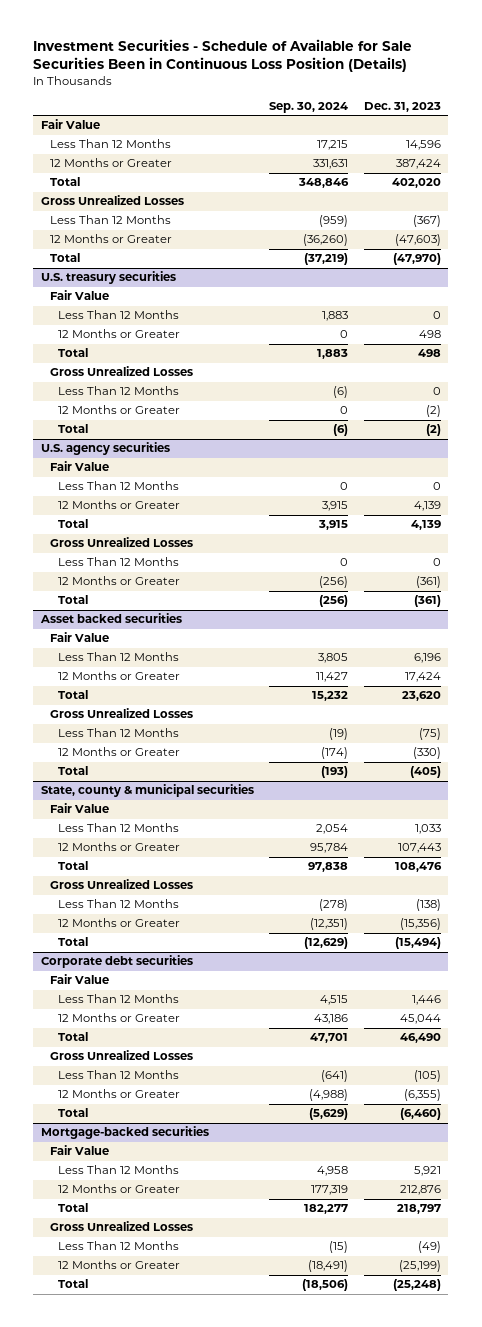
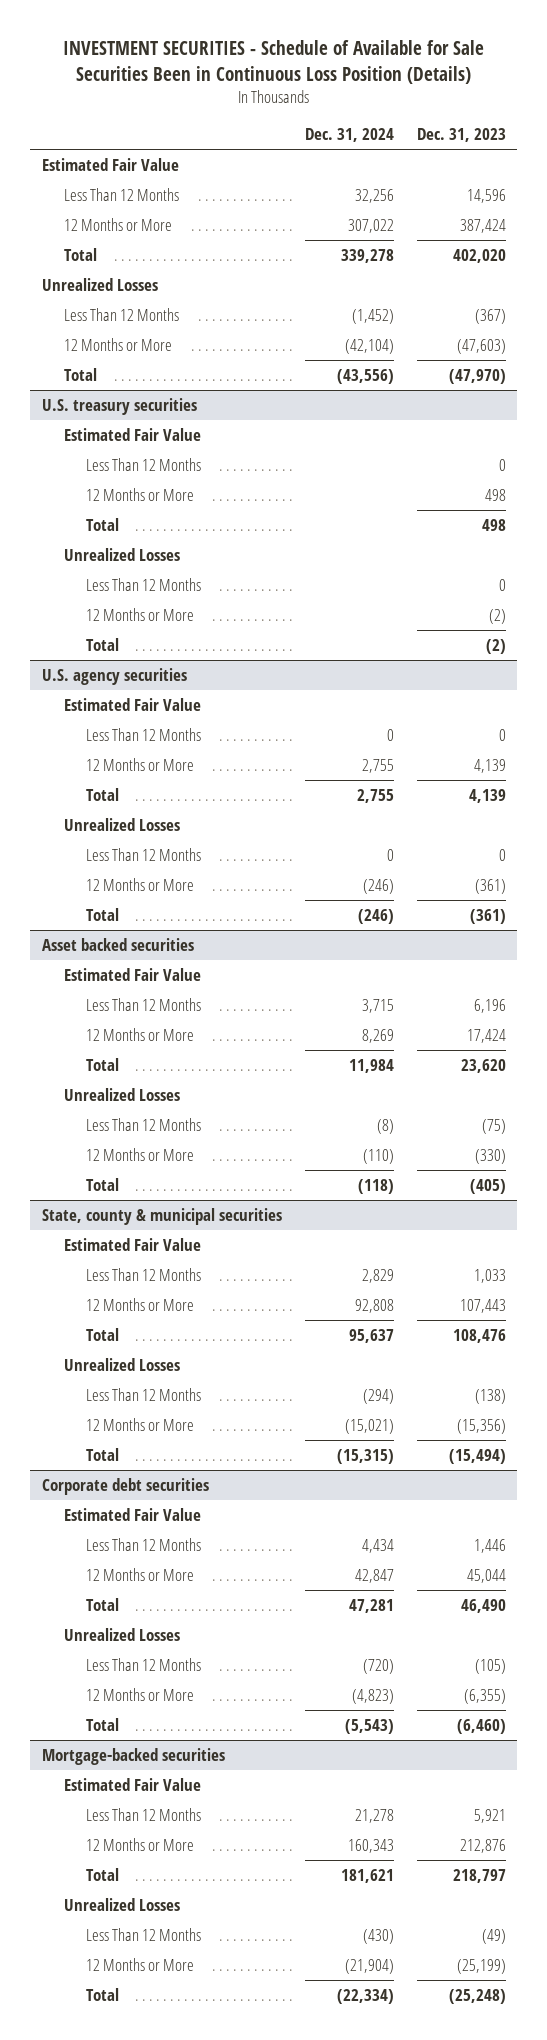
[33,39,413,73] Investment Securities - Schedule of Available for Sale Securities Been in Continuous Loss Position (Details) -> [62,40,484,84] INVESTMENT SECURITIES - Schedule of Available for Sale Securities Been in Continuous Loss Position (Details)
[269,101,349,113] Sep. 30, 2024 -> none
none -> [304,127,394,142] Dec. 31, 2024
[41,119,101,130] Fair Value -> [41,157,179,171] Estimated Fair Value
[49,158,172,168] 12 Months or Greater -> [63,217,172,231] 12 Months or More
[41,195,185,206] Gross Unrealized Losses -> [41,277,158,291] Unrealized Losses
[49,234,172,244] 12 Months or Greater -> [63,337,172,351] 12 Months or More
[49,290,109,301] Fair Value -> [63,427,201,441] Estimated Fair Value
[57,329,180,339] 12 Months or Greater -> [85,487,194,501] 12 Months or More
[49,366,193,377] Gross Unrealized Losses -> [63,547,180,561] Unrealized Losses
[57,405,180,415] 12 Months or Greater -> [85,607,194,621] 12 Months or More
[49,461,109,472] Fair Value -> [63,697,201,711] Estimated Fair Value
[57,500,180,510] 12 Months or Greater -> [85,757,194,771] 12 Months or More
[49,537,193,548] Gross Unrealized Losses -> [63,817,180,831] Unrealized Losses
[57,576,180,586] 12 Months or Greater -> [85,877,194,891] 12 Months or More
[49,632,109,643] Fair Value -> [63,967,201,981] Estimated Fair Value
[57,671,180,681] 12 Months or Greater -> [85,1027,194,1041] 12 Months or More
[49,708,193,719] Gross Unrealized Losses -> [63,1087,180,1101] Unrealized Losses
[57,747,180,757] 12 Months or Greater -> [85,1147,194,1161] 12 Months or More
[49,803,109,814] Fair Value -> [63,1237,201,1251] Estimated Fair Value
[57,842,180,852] 12 Months or Greater -> [85,1297,194,1311] 12 Months or More
[49,879,193,890] Gross Unrealized Losses -> [63,1357,180,1371] Unrealized Losses
[57,918,180,928] 12 Months or Greater -> [85,1417,194,1431] 12 Months or More
[49,974,109,985] Fair Value -> [63,1507,201,1521] Estimated Fair Value
[57,1013,180,1023] 12 Months or Greater -> [85,1567,194,1581] 12 Months or More
[49,1050,193,1061] Gross Unrealized Losses -> [63,1627,180,1641] Unrealized Losses
[57,1089,180,1099] 12 Months or Greater -> [85,1687,194,1701] 12 Months or More
[49,1145,109,1156] Fair Value -> [63,1777,201,1791] Estimated Fair Value
[57,1184,180,1194] 12 Months or Greater -> [85,1837,194,1851] 12 Months or More
[49,1221,193,1232] Gross Unrealized Losses -> [63,1897,180,1911] Unrealized Losses
[57,1260,180,1270] 12 Months or Greater -> [85,1957,194,1971] 12 Months or More

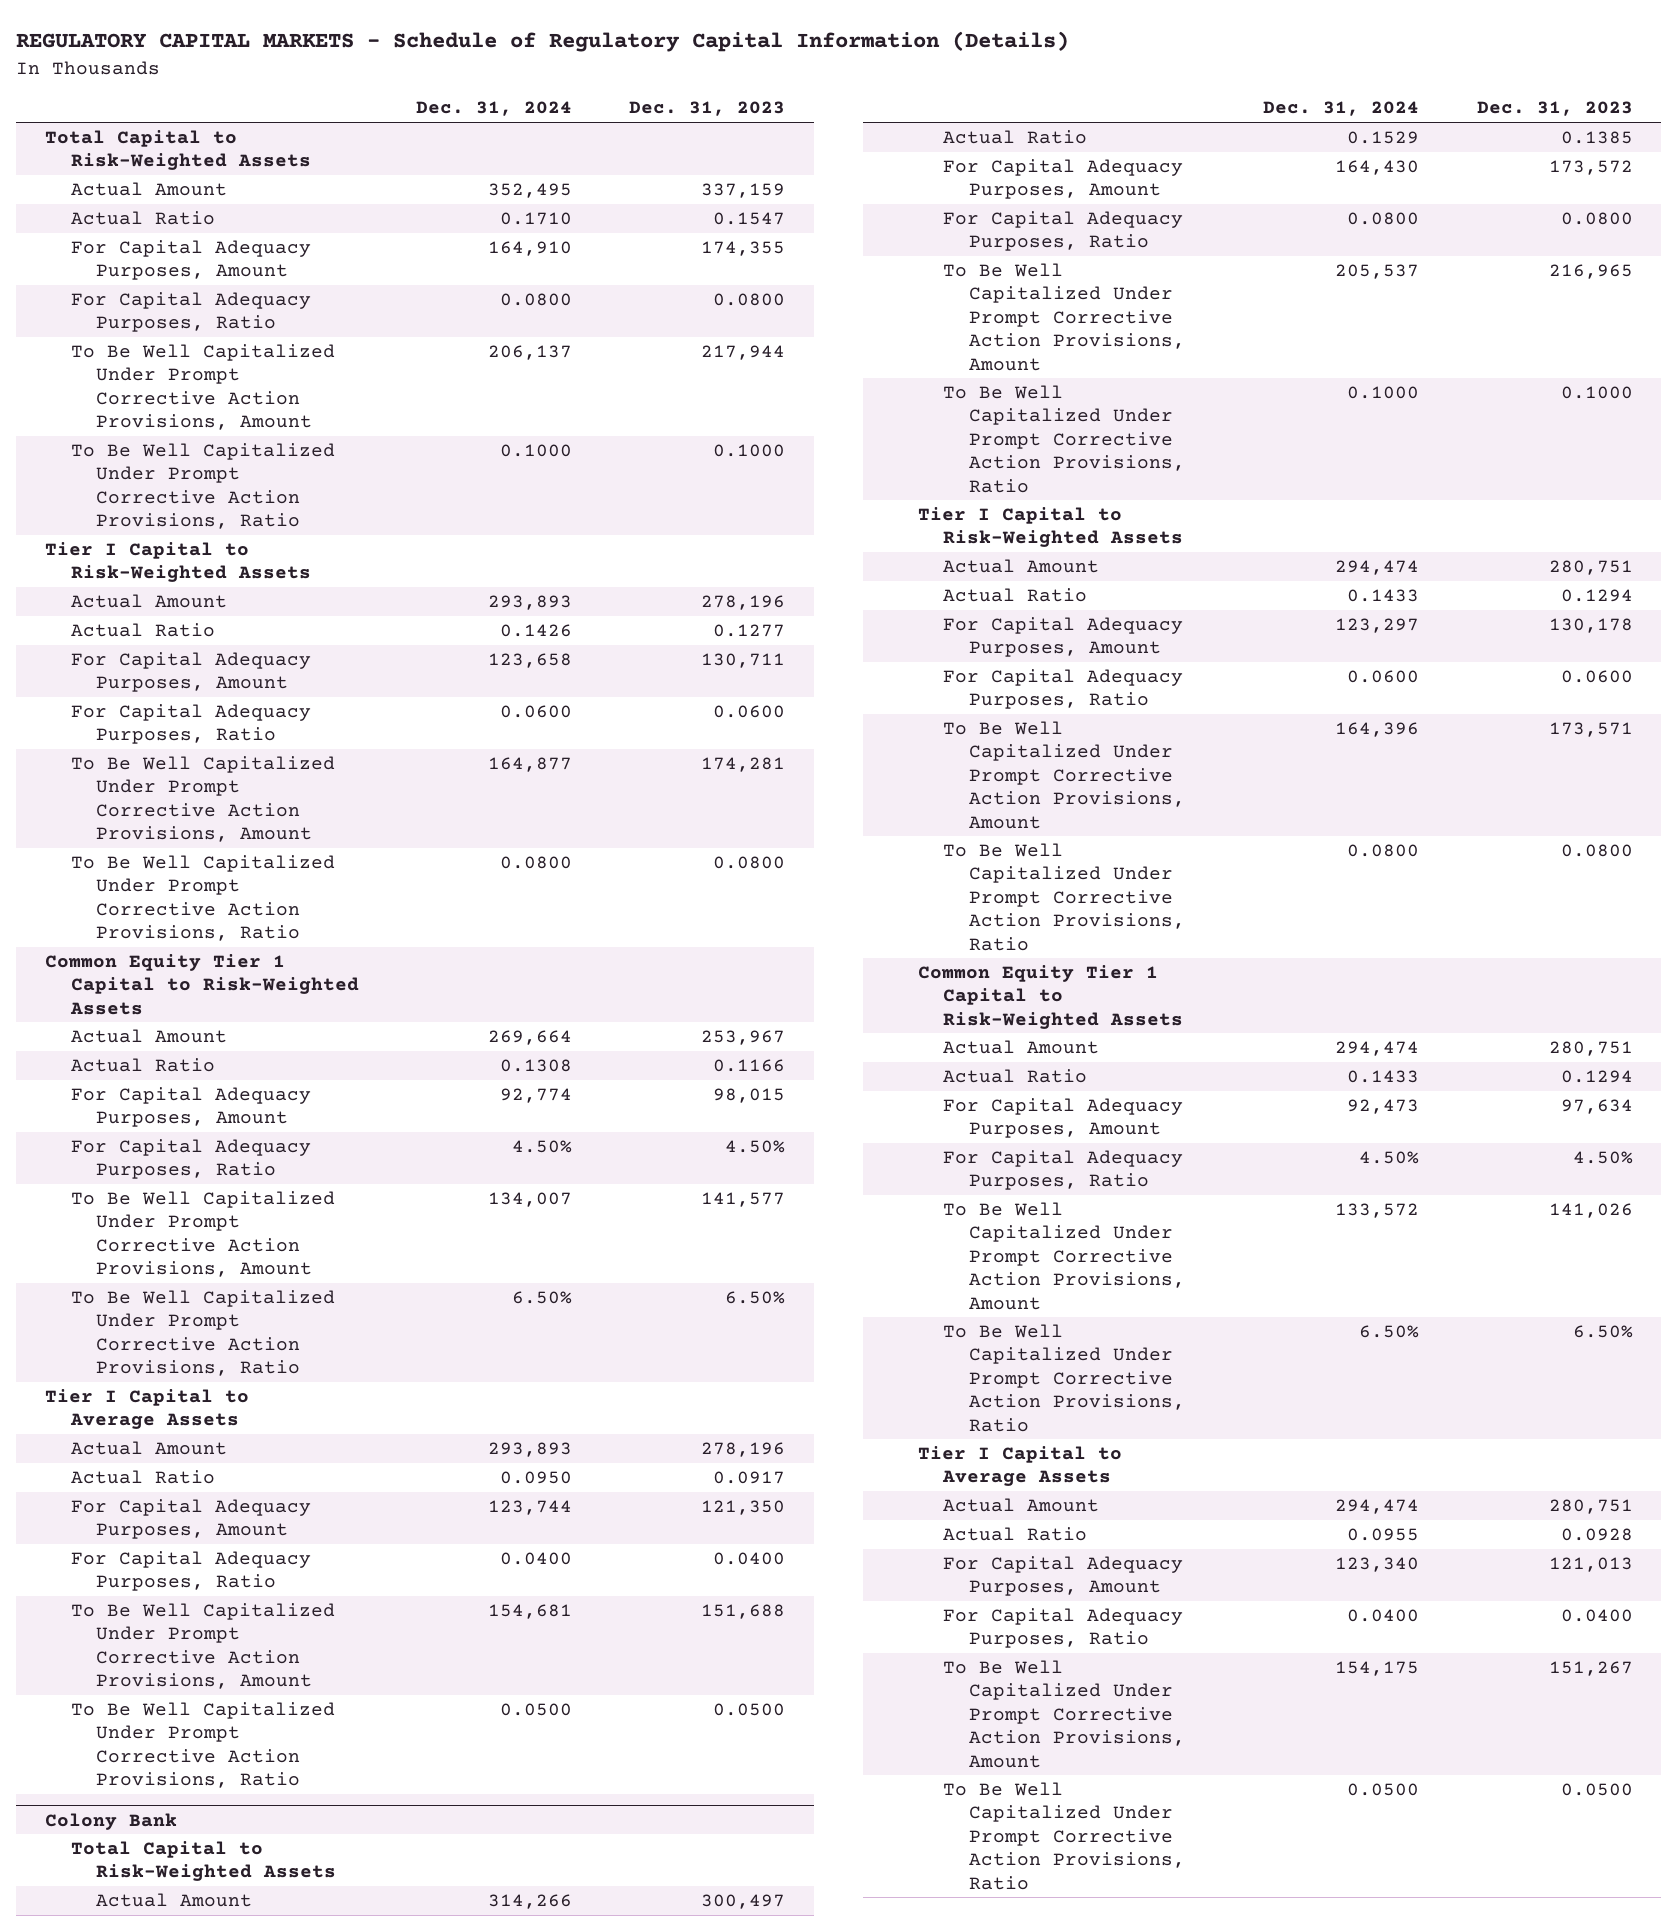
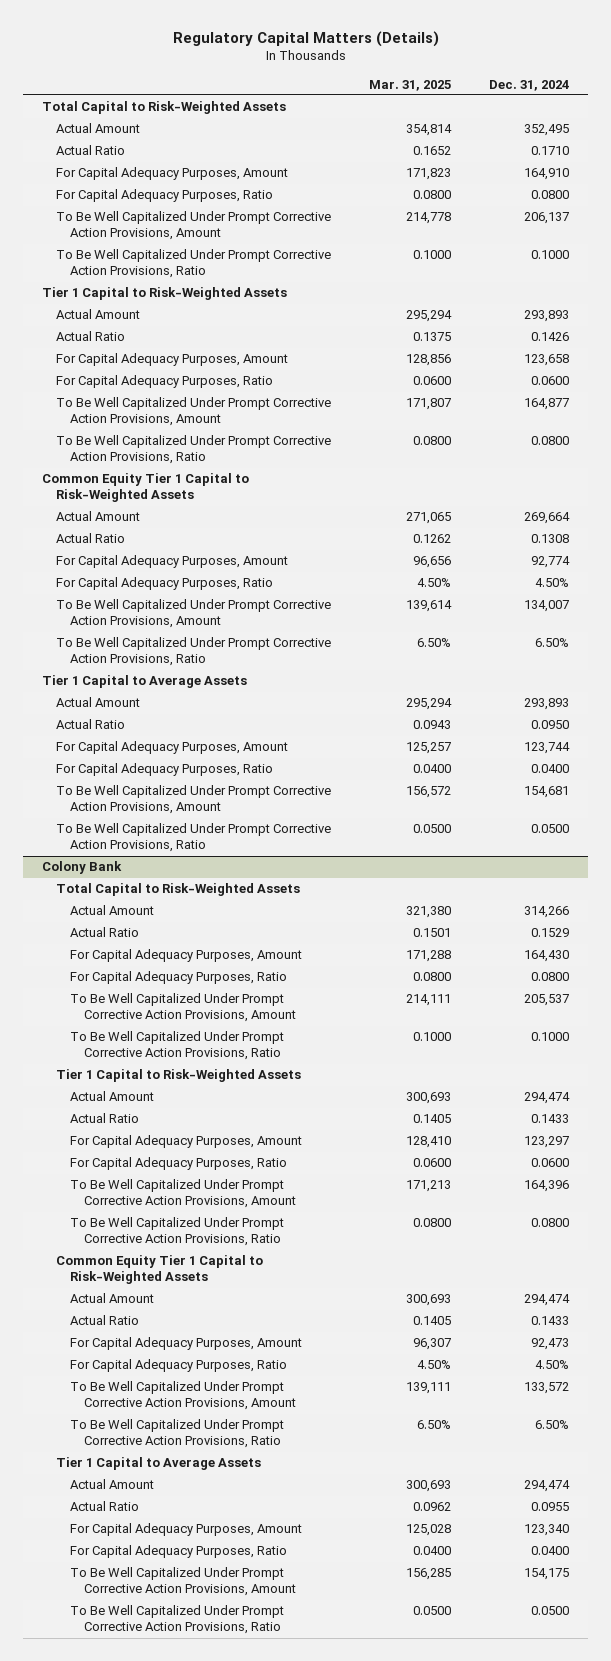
[16,31,1070,53] REGULATORY CAPITAL MARKETS - Schedule of Regulatory Capital Information (Details) -> [172,30,439,47] Regulatory Capital Matters (Details)
[629,101,786,117] Dec. 31, 2023 -> none
none -> [369,79,452,91] Mar. 31, 2025
[45,542,311,583] Tier I Capital to Risk-Weighted Assets -> [41,287,287,301] Tier 1 Capital to Risk-Weighted Assets
[45,1389,250,1430] Tier I Capital to Average Assets -> [41,675,247,689] Tier 1 Capital to Average Assets
[917,507,1184,548] Tier I Capital to Risk-Weighted Assets -> [55,1069,301,1083] Tier 1 Capital to Risk-Weighted Assets
[917,1446,1122,1487] Tier I Capital to Average Assets -> [55,1457,261,1471] Tier 1 Capital to Average Assets

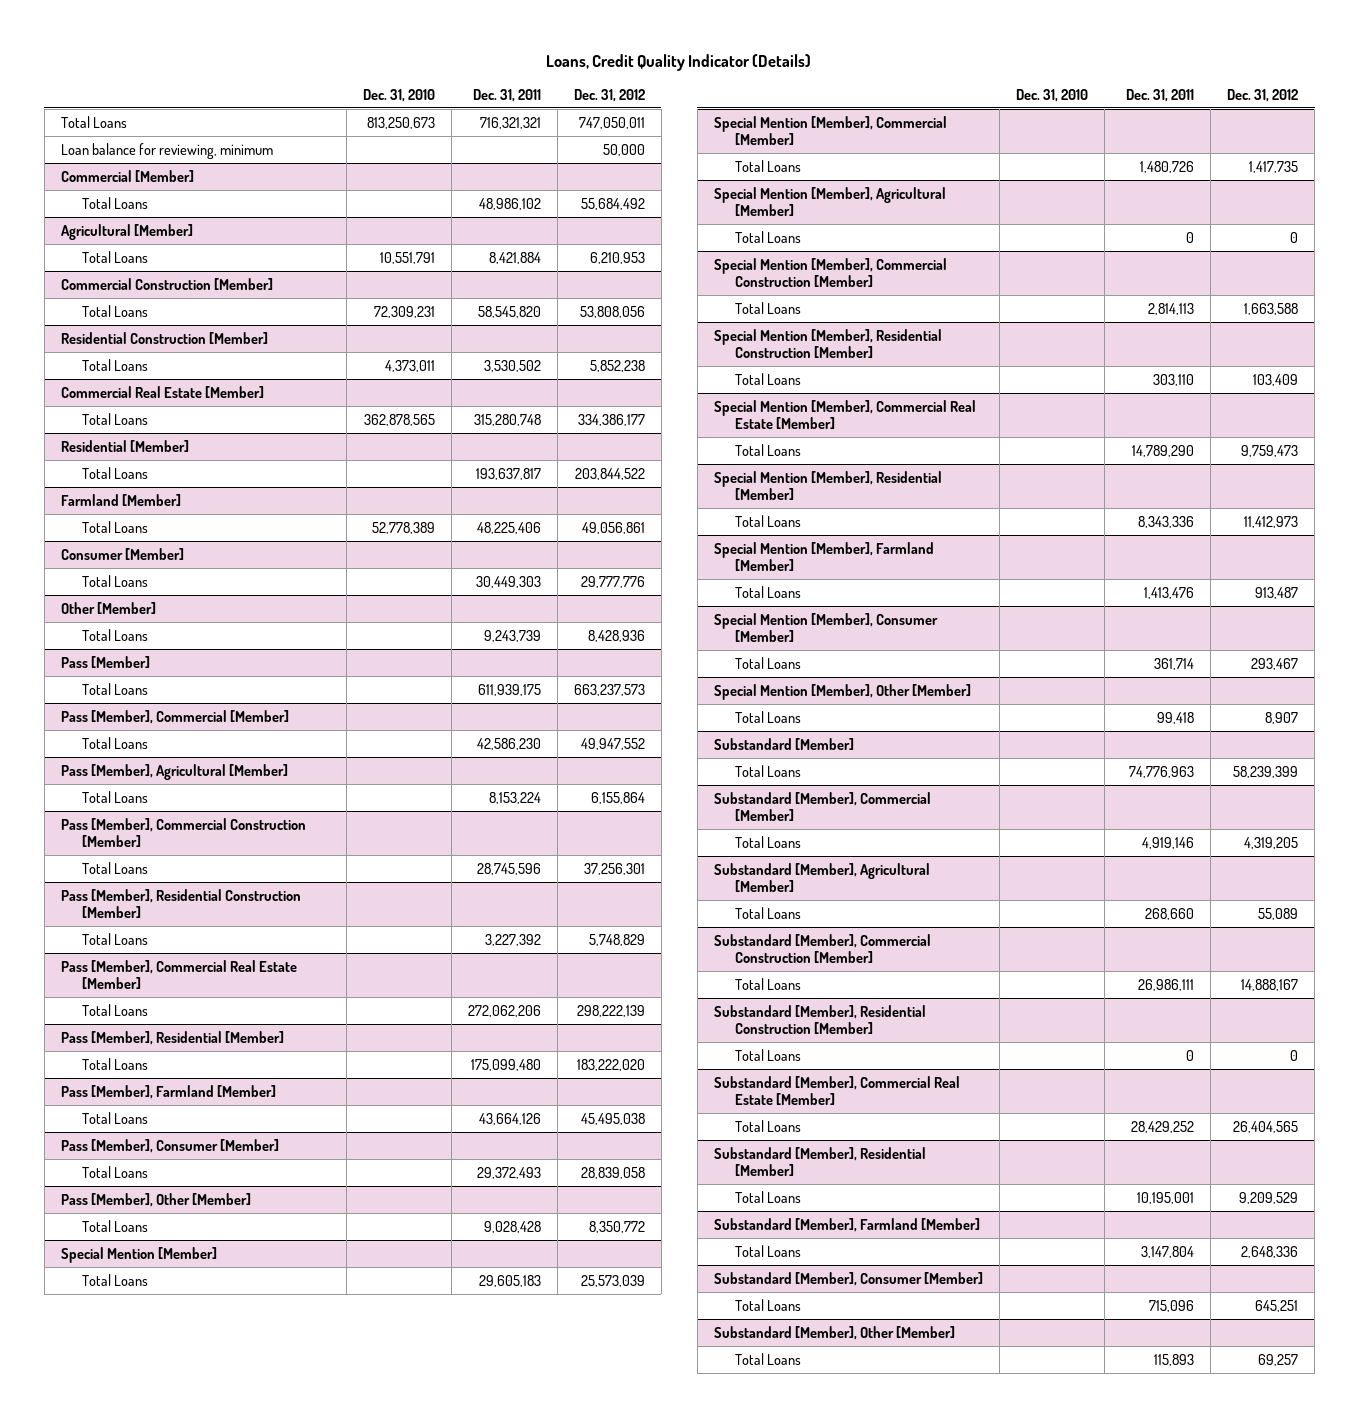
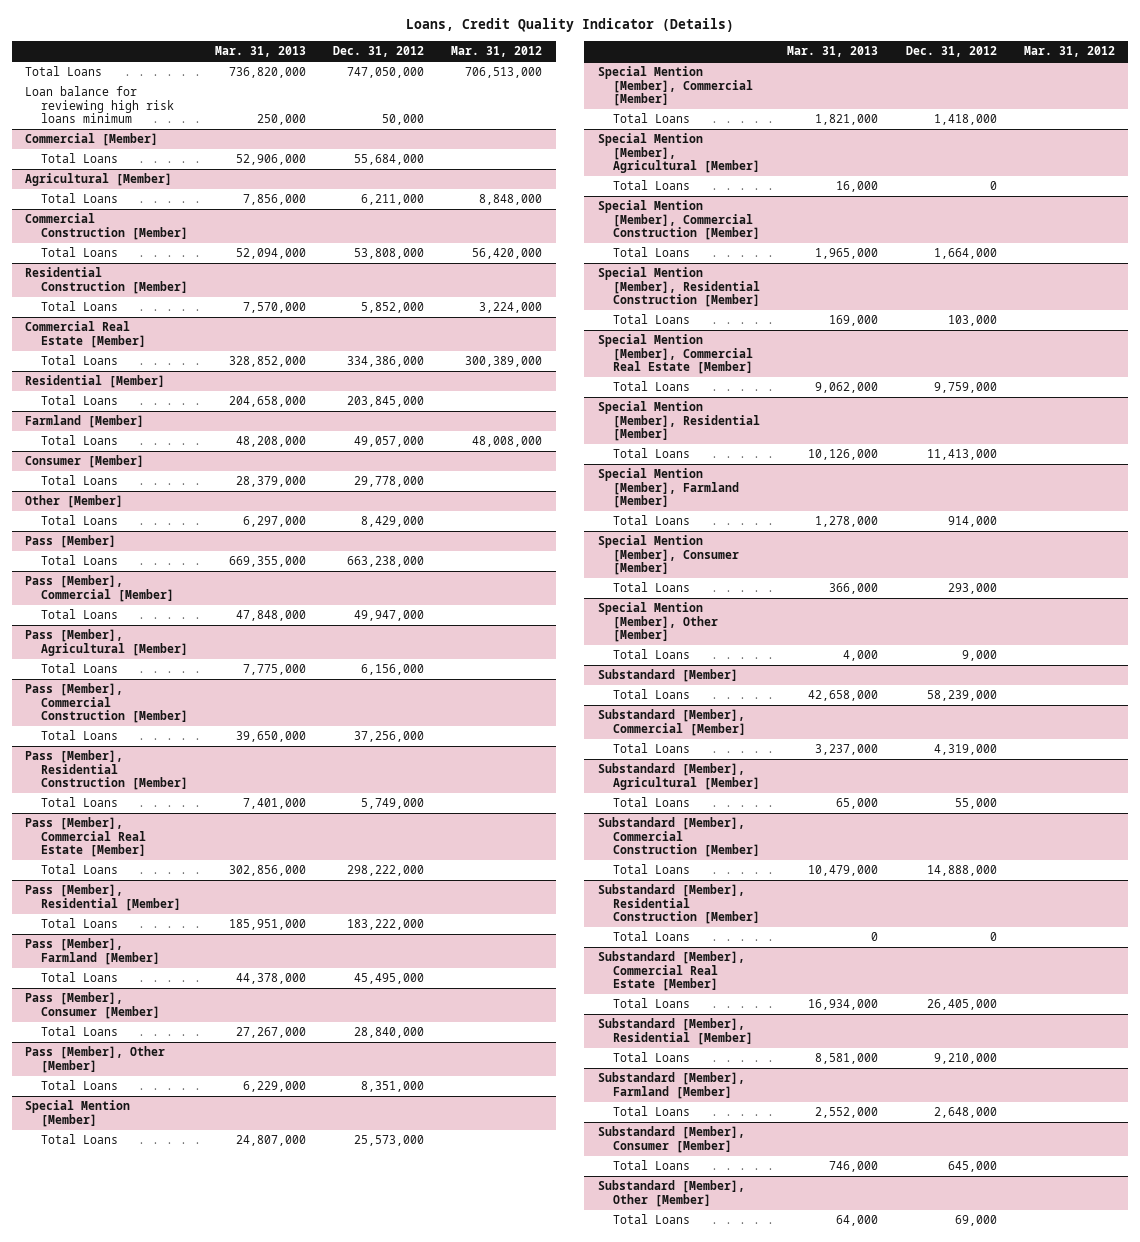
[362,88,435,102] Dec. 31, 2010 -> none
[472,88,541,102] Dec. 31, 2011 -> none
none -> [214,46,306,58] Mar. 31, 2013
none -> [451,46,543,58] Mar. 31, 2012
[578,116,645,129] 747,050,011 -> [346,67,424,79] 747,050,000
[60,142,273,159] Loan balance for reviewing, minimum -> [25,86,174,124] Loan balance for reviewing high risk loans minimum
[580,197,645,210] 55,684,492 -> [353,154,424,166] 55,684,000
[589,251,645,264] 6,210,953 -> [360,194,424,206] 6,211,000
[579,305,645,318] 53,808,056 -> [353,248,424,260] 53,808,000
[589,359,645,372] 5,852,238 -> [360,302,424,314] 5,852,000
[577,413,645,426] 334,386,177 -> [346,356,424,368] 334,386,000
[574,467,645,480] 203,844,522 -> [346,396,424,408] 203,845,000
[581,521,645,534] 49,056,861 -> [353,436,424,448] 49,057,000
[580,575,645,588] 29,777,776 -> [353,476,424,488] 29,778,000
[587,629,645,642] 8,428,936 -> [360,516,424,528] 8,429,000
[573,683,645,696] 663,237,573 -> [346,556,424,568] 663,238,000
[580,737,645,750] 49,947,552 -> [353,610,424,622] 49,947,000
[590,791,645,804] 6,155,864 -> [360,664,424,676] 6,156,000
[583,862,645,875] 37,256,301 -> [353,731,424,743] 37,256,000
[588,933,645,946] 5,748,829 -> [360,798,424,810] 5,749,000
[576,1004,645,1017] 298,222,139 -> [346,865,424,877] 298,222,000
[576,1058,645,1071] 183,222,020 -> [346,919,424,931] 183,222,000
[580,1112,645,1125] 45,495,038 -> [353,973,424,985] 45,495,000
[580,1166,645,1179] 28,839,058 -> [353,1027,424,1039] 28,840,000
[588,1220,645,1233] 8,350,772 -> [360,1081,424,1093] 8,351,000
[580,1274,645,1287] 25,573,039 -> [353,1135,424,1147] 25,573,000
[1248,160,1298,173] 1,417,735 -> [933,114,997,126] 1,418,000
[1243,302,1298,315] 1,663,588 -> [933,248,997,260] 1,664,000
[1252,373,1298,386] 103,409 -> [947,315,997,327] 103,000
[1240,444,1298,457] 9,759,473 -> [933,382,997,394] 9,759,000
[1243,515,1298,528] 11,412,973 -> [926,449,997,461] 11,413,000
[1254,586,1298,599] 913,487 -> [947,516,997,528] 914,000
[1250,657,1298,670] 293,467 -> [947,583,997,595] 293,000
[1264,711,1298,724] 8,907 -> [961,650,997,662] 9,000
[1232,765,1298,778] 58,239,399 -> [926,690,997,702] 58,239,000
[1243,836,1298,849] 4,319,205 -> [933,744,997,756] 4,319,000
[1257,907,1298,920] 55,089 -> [954,798,997,810] 55,000
[1240,978,1298,991] 14,888,167 -> [926,865,997,877] 14,888,000
[1232,1120,1298,1133] 26,404,565 -> [926,999,997,1011] 26,405,000
[1238,1191,1298,1204] 9,209,529 -> [933,1053,997,1065] 9,210,000
[1240,1245,1298,1258] 2,648,336 -> [933,1107,997,1119] 2,648,000
[1254,1299,1298,1312] 645,251 -> [947,1161,997,1173] 645,000
[1257,1353,1298,1366] 69,257 -> [954,1215,997,1227] 69,000

